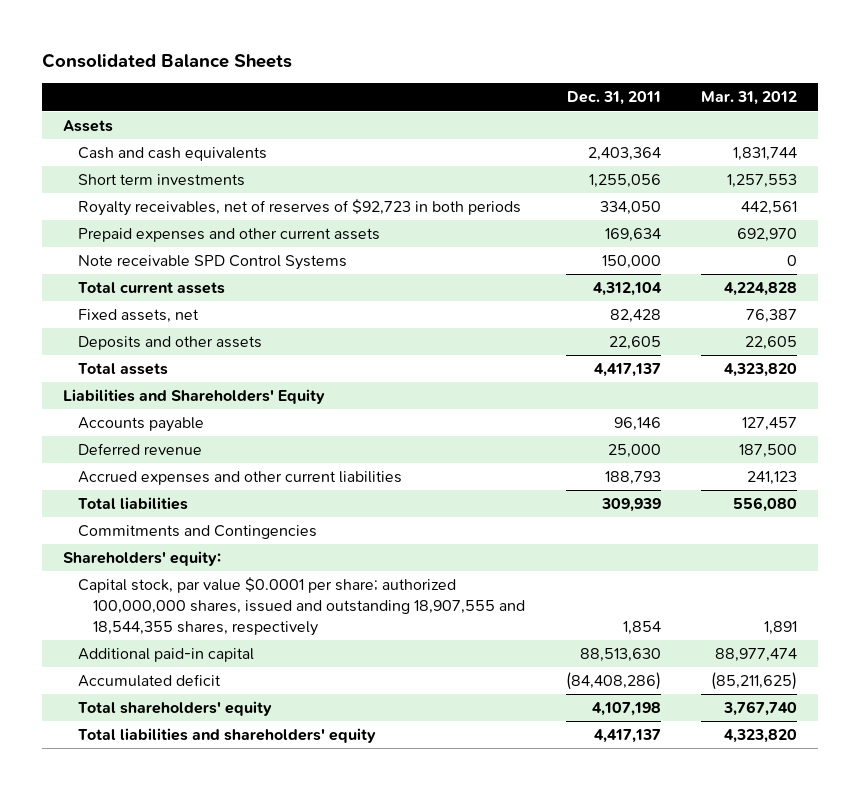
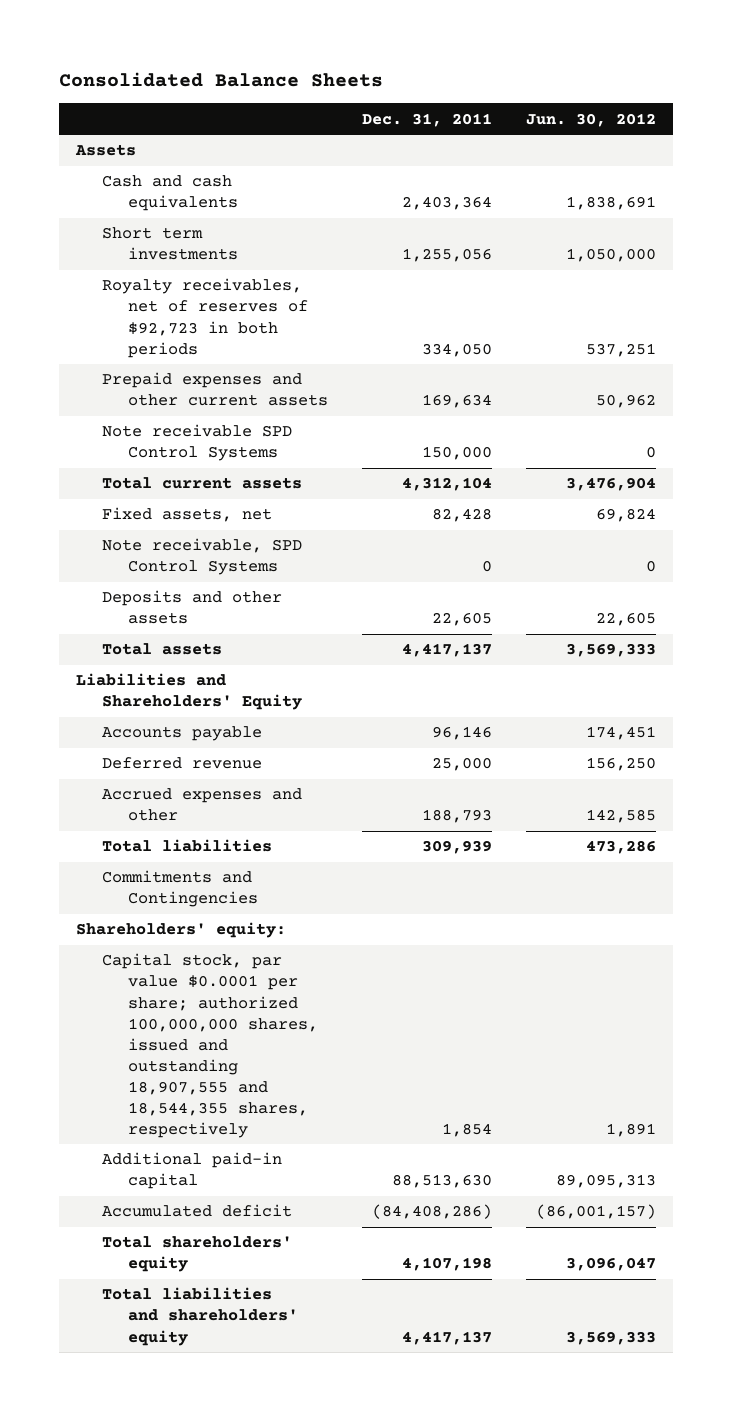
[701,91,798,106] Mar. 31, 2012 -> none
none -> [526,112,657,127] Jun. 30, 2012
none -> [102,538,303,576] Note receivable, SPD Control Systems
[77,471,402,486] Accrued expenses and other current liabilities -> [102,788,303,822] Accrued expenses and other

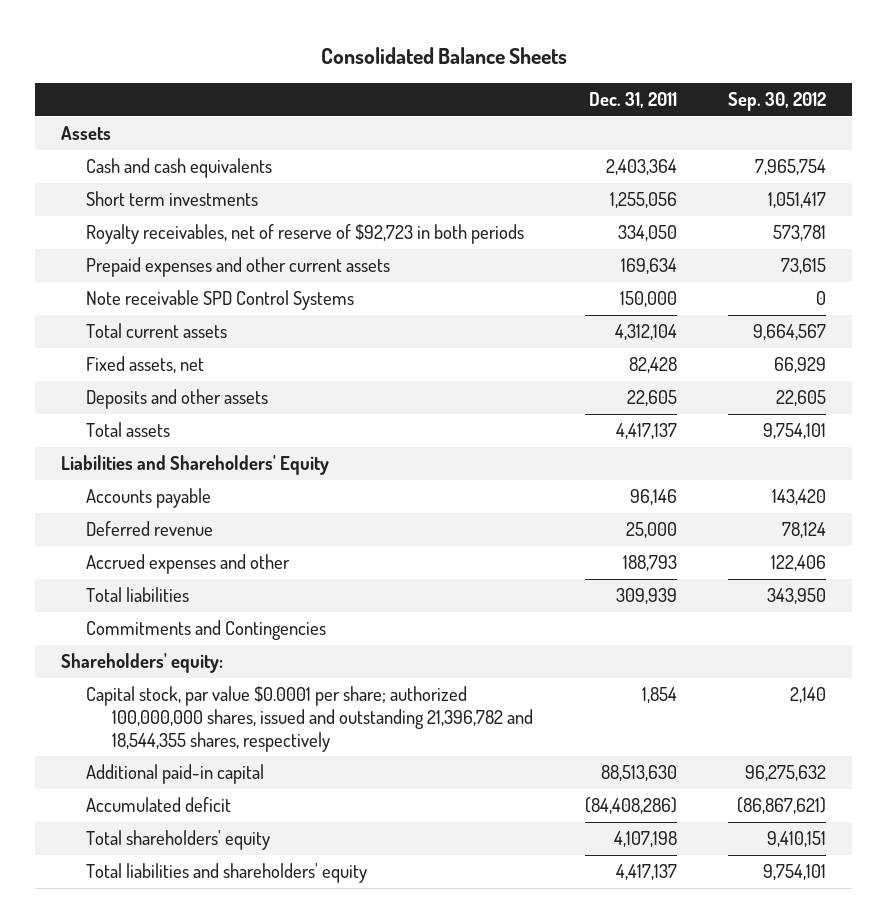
[526,112,657,127] Jun. 30, 2012 -> none
none -> [728,92,827,112] Sep. 30, 2012
[102,278,309,358] Royalty receivables, net of reserves of $92,723 in both periods -> [86,224,525,245] Royalty receivables, net of reserve of $92,723 in both periods
[102,538,303,576] Note receivable, SPD Control Systems -> none
[102,953,319,1139] Capital stock, par value $0.0001 per share; authorized 100,000,000 shares, issued and outstanding 18,907,555 and 18,544,355 shares, respectively -> [86,686,533,752] Capital stock, par value $0.0001 per share; authorized 100,000,000 shares, issued and outstanding 21,396,782 and 18,544,355 shares, respectively

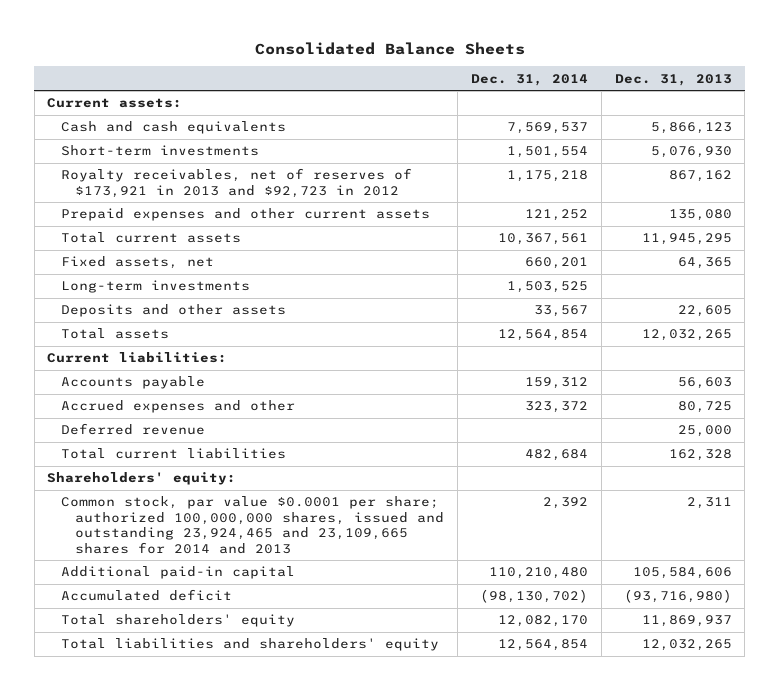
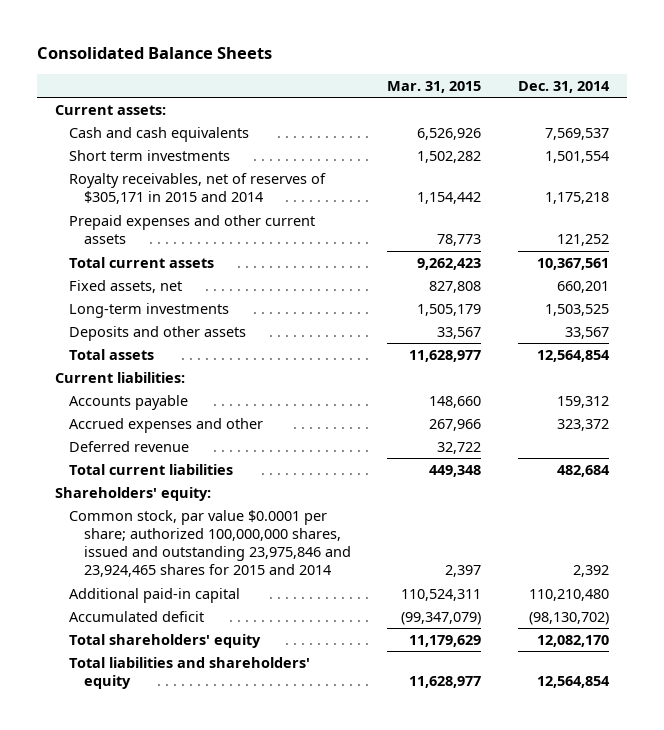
[614,73,732,86] Dec. 31, 2013 -> none
none -> [387,80,482,93] Mar. 31, 2015
[61,145,260,157] Short-term investments -> [69,149,231,161] Short term investments
[61,168,413,198] Royalty receivables, net of reserves of $173,921 in 2013 and $92,723 in 2012 -> [69,172,327,205] Royalty receivables, net of reserves of $305,171 in 2015 and 2014
[61,496,445,554] Common stock, par value $0.0001 per share; authorized 100,000,000 shares, issued and outstanding 23,924,465 and 23,109,665 shares for 2014 and 2013 -> [69,509,351,578] Common stock, par value $0.0001 per share; authorized 100,000,000 shares, issued and outstanding 23,975,846 and 23,924,465 shares for 2015 and 2014

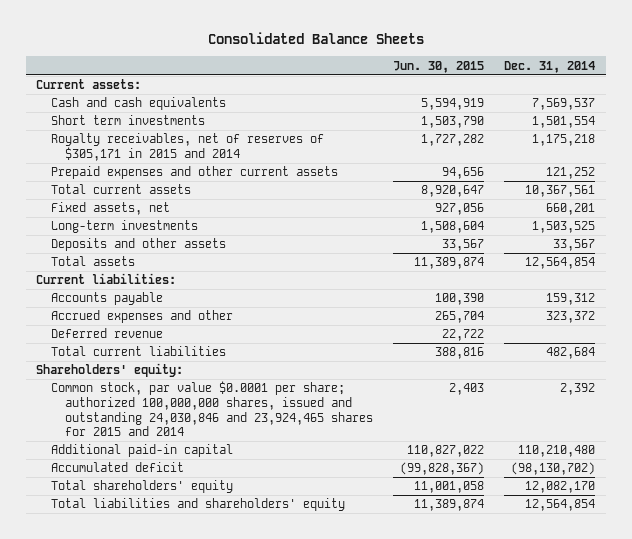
[387,80,482,93] Mar. 31, 2015 -> none
none -> [393,60,485,73] Jun. 30, 2015
[69,509,351,578] Common stock, par value $0.0001 per share; authorized 100,000,000 shares, issued and outstanding 23,975,846 and 23,924,465 shares for 2015 and 2014 -> [50,381,374,437] Common stock, par value $0.0001 per share; authorized 100,000,000 shares, issued and outstanding 24,030,846 and 23,924,465 shares for 2015 and 2014

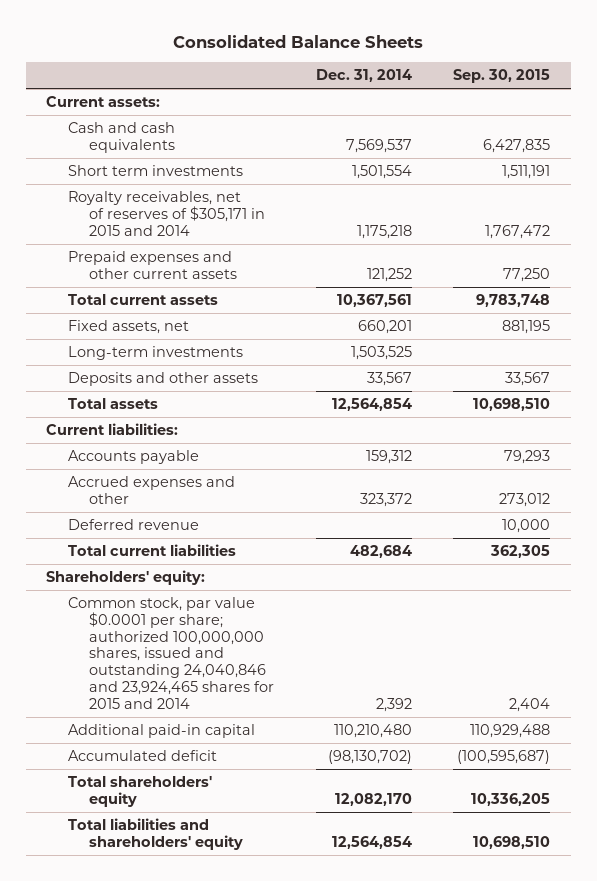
[393,60,485,73] Jun. 30, 2015 -> none
none -> [453,69,551,84] Sep. 30, 2015
[50,381,374,437] Common stock, par value $0.0001 per share; authorized 100,000,000 shares, issued and outstanding 24,030,846 and 23,924,465 shares for 2015 and 2014 -> [67,597,275,709] Common stock, par value $0.0001 per share; authorized 100,000,000 shares, issued and outstanding 24,040,846 and 23,924,465 shares for 2015 and 2014

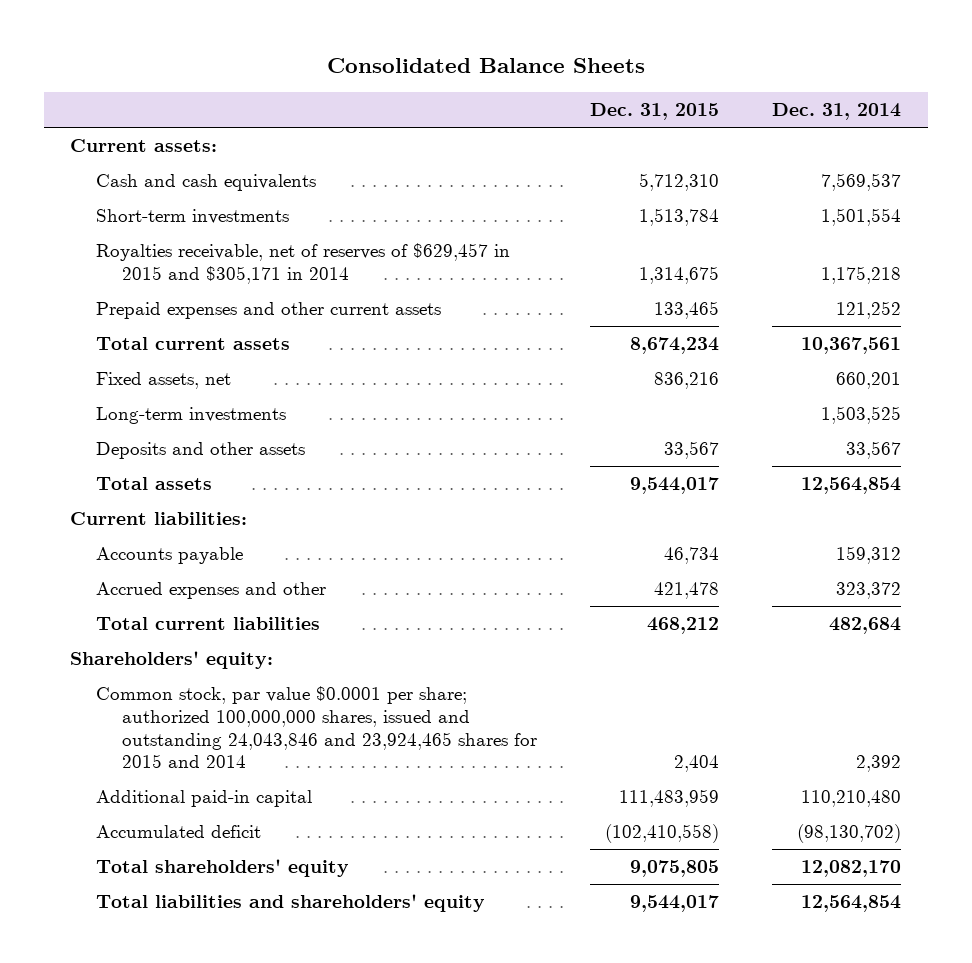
[453,69,551,84] Sep. 30, 2015 -> none
none -> [590,102,720,120] Dec. 31, 2015
[67,165,243,177] Short term investments -> [96,209,290,225] Short-term investments
[67,191,266,236] Royalty receivables, net of reserves of $305,171 in 2015 and 2014 -> [96,243,511,284] Royalties receivable, net of reserves of $629,457 in 2015 and $305,171 in 2014
[67,519,199,531] Deferred revenue -> none
[67,597,275,709] Common stock, par value $0.0001 per share; authorized 100,000,000 shares, issued and outstanding 24,040,846 and 23,924,465 shares for 2015 and 2014 -> [96,686,538,769] Common stock, par value $0.0001 per share; authorized 100,000,000 shares, issued and outstanding 24,043,846 and 23,924,465 shares for 2015 and 2014

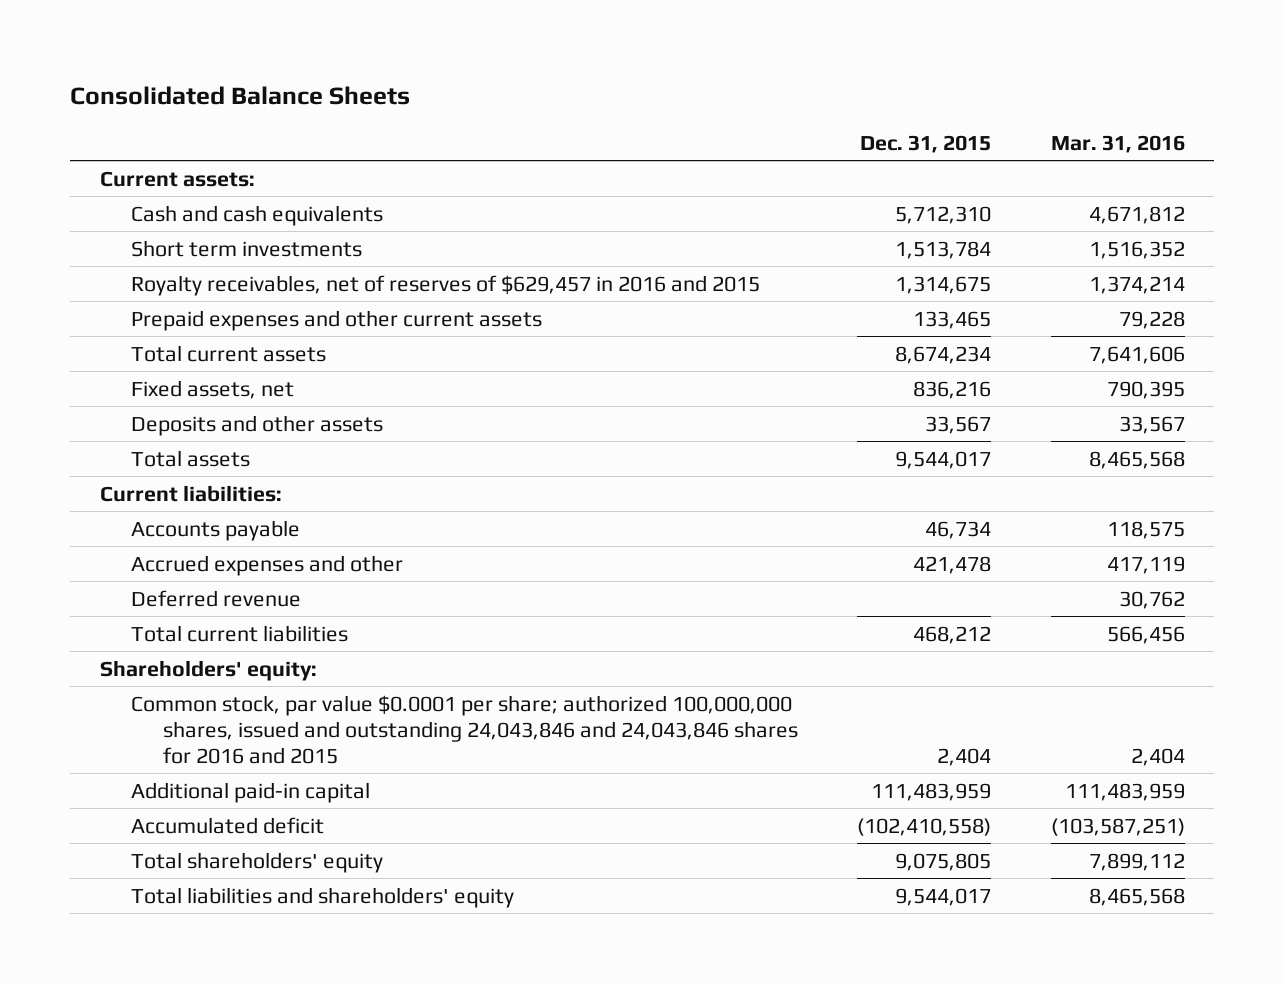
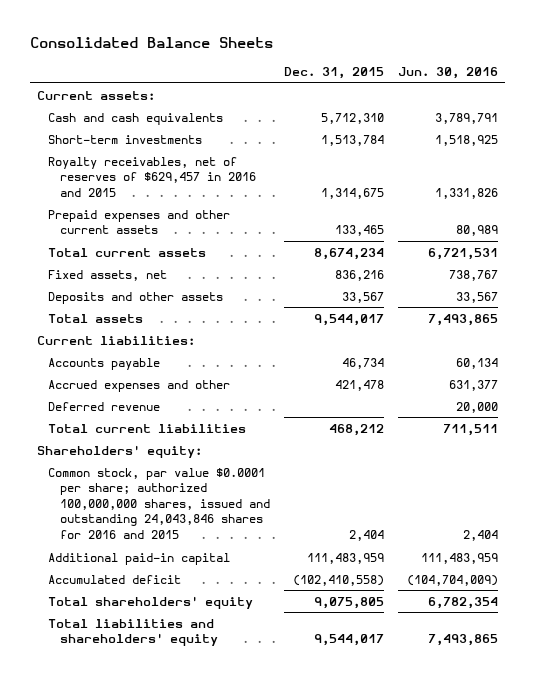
[1050,134,1185,153] Mar. 31, 2016 -> none
none -> [398,66,499,79] Jun. 30, 2016
[131,239,363,257] Short term investments -> [48,134,203,144] Short-term investments
[131,694,798,764] Common stock, par value $0.0001 per share; authorized 100,000,000 shares, issued and outstanding 24,043,846 and 24,043,846 shares for 2016 and 2015 -> [48,467,270,539] Common stock, par value $0.0001 per share; authorized 100,000,000 shares, issued and outstanding 24,043,846 shares for 2016 and 2015

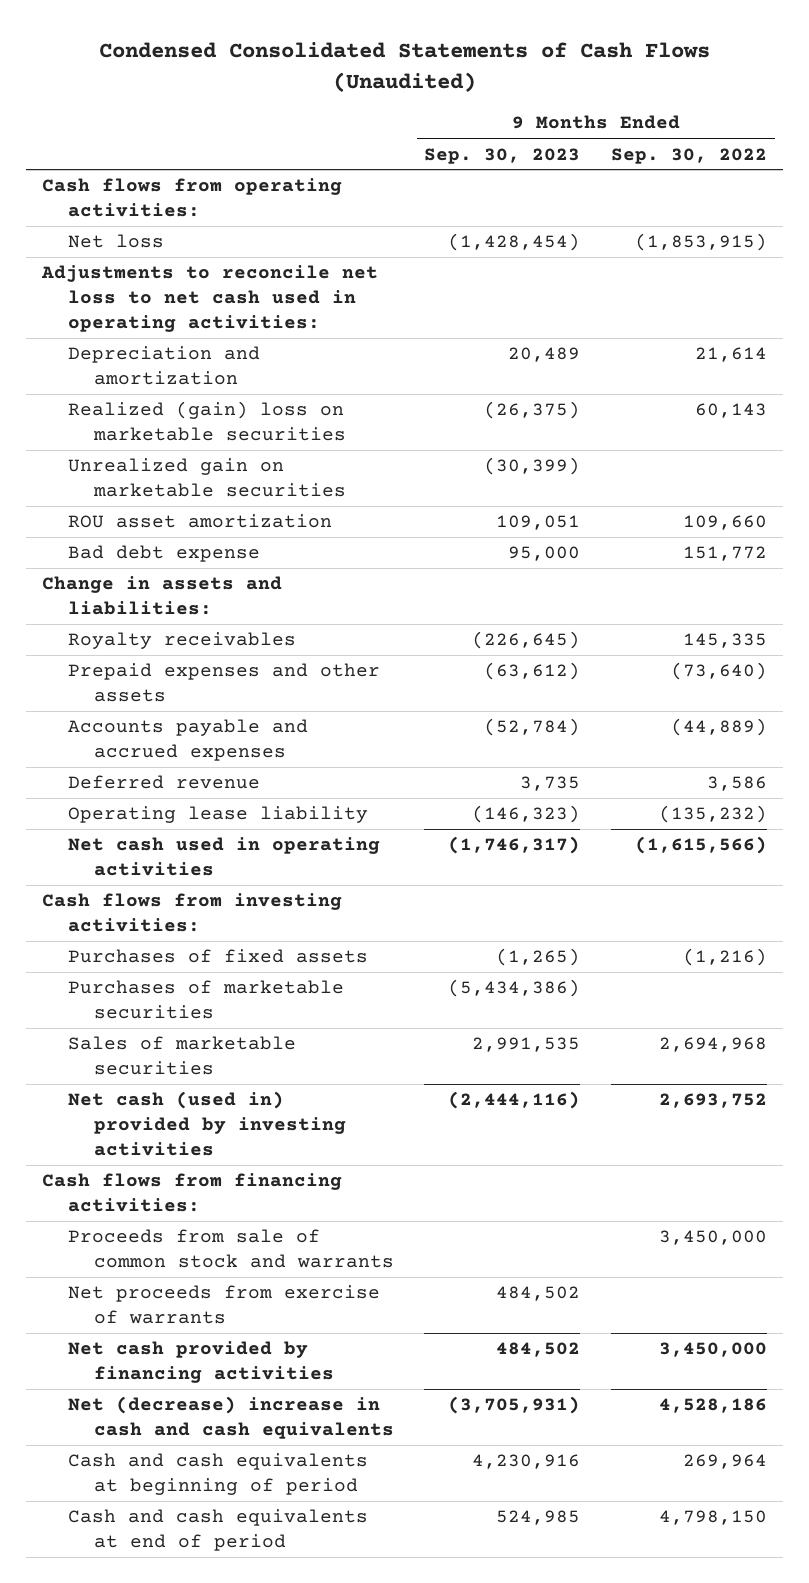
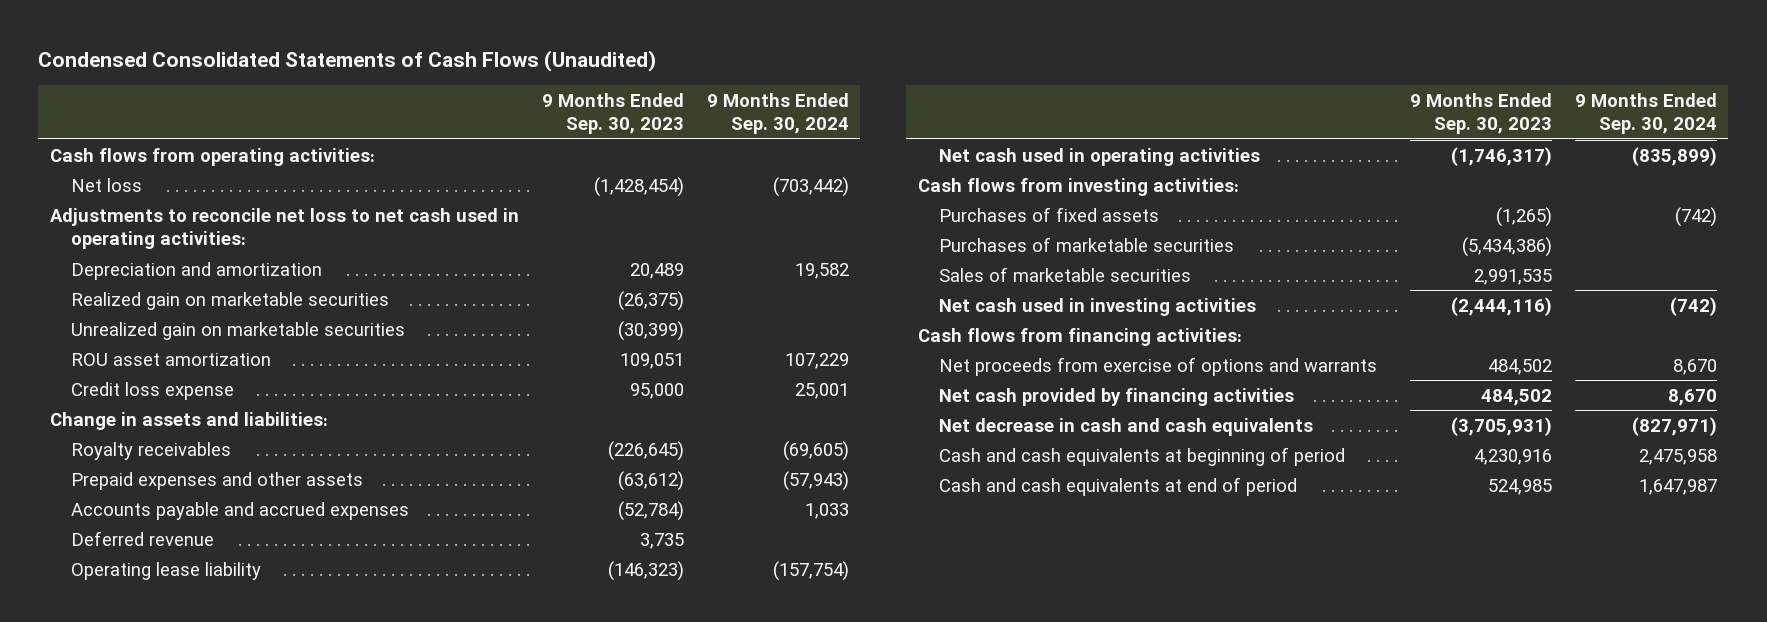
[611,147,768,164] Sep. 30, 2022 -> none
none -> [706,92,849,135] 9 Months Ended Sep. 30, 2024
[67,401,346,442] Realized (gain) loss on marketable securities -> [70,291,389,310] Realized gain on marketable securities
[67,545,260,563] Bad debt expense -> [70,381,234,400] Credit loss expense
[67,1091,346,1157] Net cash (used in) provided by investing activities -> [938,297,1256,316] Net cash used in investing activities
[67,1229,394,1269] Proceeds from sale of common stock and warrants -> none
[67,1285,380,1325] Net proceeds from exercise of warrants -> [938,356,1377,376] Net proceeds from exercise of options and warrants
[67,1396,394,1440] Net (decrease) increase in cash and cash equivalents -> [938,417,1313,436] Net decrease in cash and cash equivalents

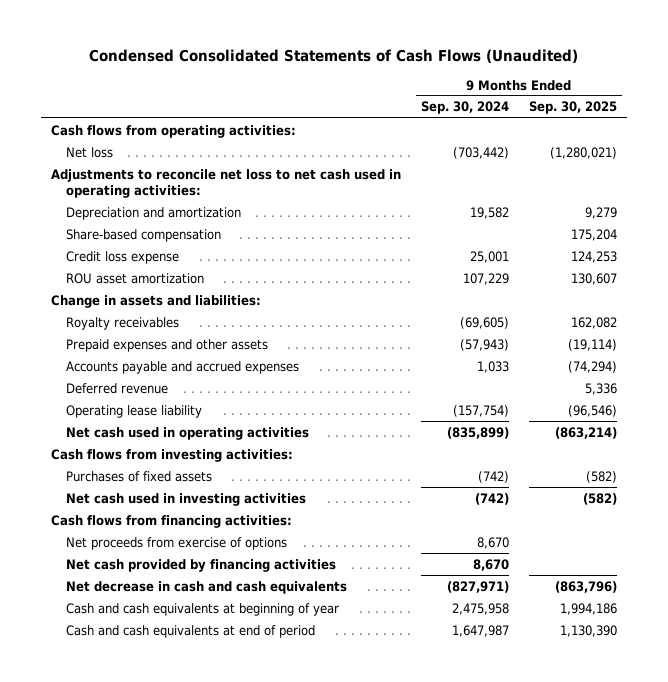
[541,92,684,135] 9 Months Ended Sep. 30, 2023 -> none
none -> [528,101,617,115] Sep. 30, 2025
[70,291,389,310] Realized gain on marketable securities -> none
[70,321,405,340] Unrealized gain on marketable securities -> none
none -> [65,228,221,242] Share-based compensation
[70,352,271,366] ROU asset amortization -> [65,272,204,284] ROU asset amortization
[938,236,1234,252] Purchases of marketable securities -> none
[938,266,1191,282] Sales of marketable securities -> none
[938,356,1377,376] Net proceeds from exercise of options and warrants -> [65,536,287,550] Net proceeds from exercise of options
[938,446,1345,466] Cash and cash equivalents at beginning of period -> [65,602,339,616] Cash and cash equivalents at beginning of year

